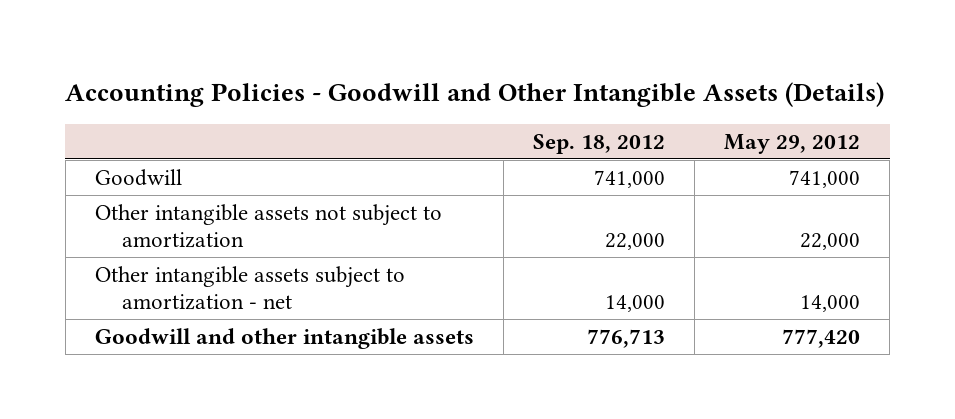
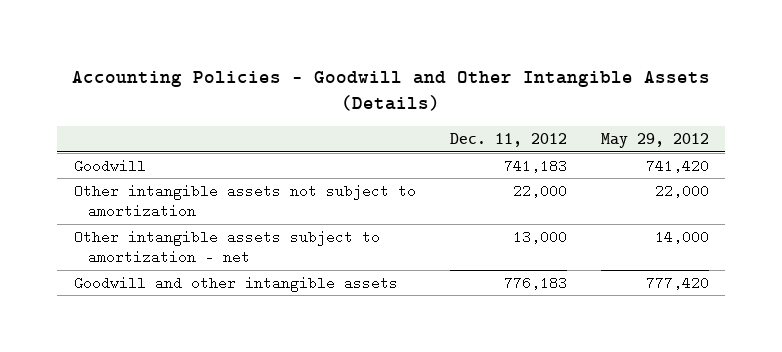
[532,133,665,154] Sep. 18, 2012 -> none
none -> [449,133,567,148] Dec. 11, 2012
[789,170,861,189] 741,000 -> [645,158,709,173] 741,420

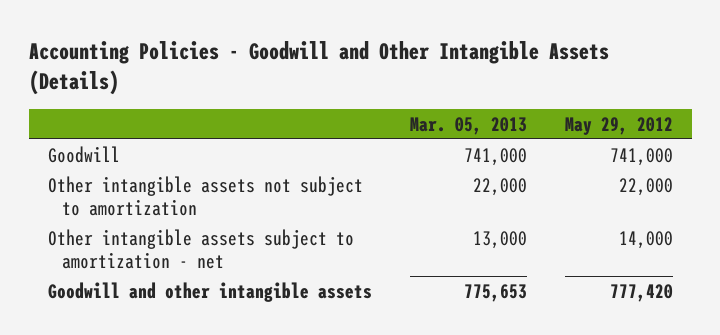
[449,133,567,148] Dec. 11, 2012 -> none
none -> [409,116,527,135] Mar. 05, 2013
[645,158,709,173] 741,420 -> [609,147,673,166] 741,000

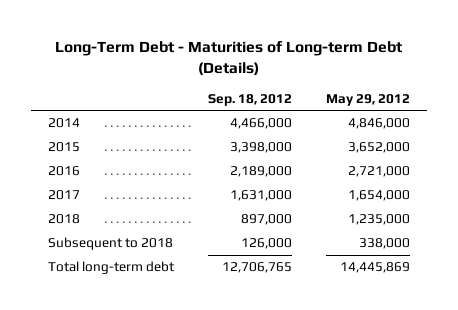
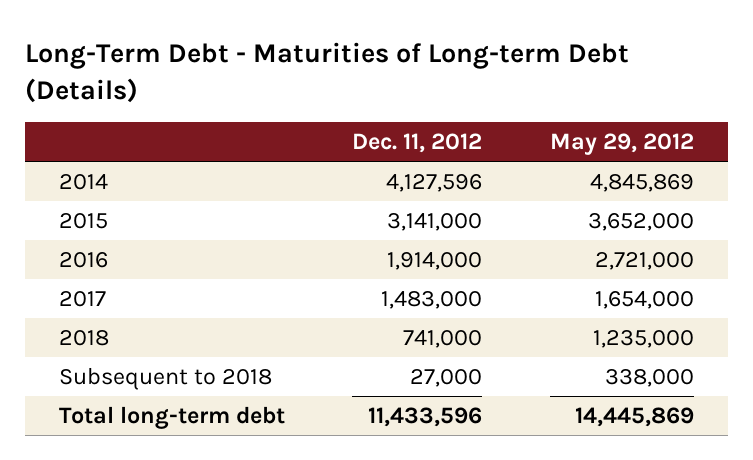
[208,93,293,106] Sep. 18, 2012 -> none
none -> [352,133,483,154] Dec. 11, 2012
[348,118,411,130] 4,846,000 -> [589,173,694,192] 4,845,869

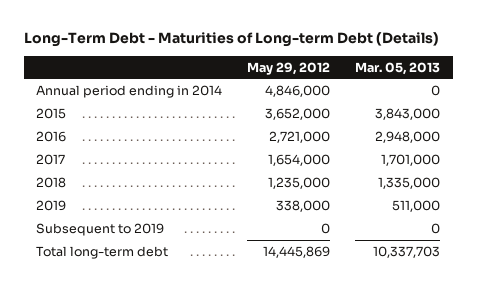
[352,133,483,154] Dec. 11, 2012 -> none
none -> [355,61,441,75] Mar. 05, 2013
[58,173,108,190] 2014 -> [36,84,223,98] Annual period ending in 2014
[589,173,694,192] 4,845,869 -> [265,84,331,97] 4,846,000
[58,366,272,390] Subsequent to 2018 -> [36,199,67,211] 2019
none -> [36,222,165,236] Subsequent to 2019

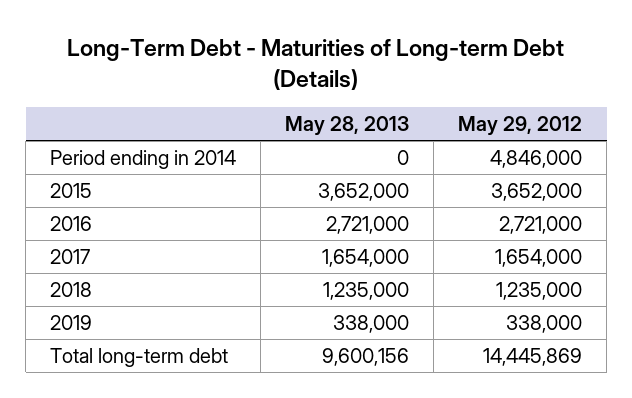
[355,61,441,75] Mar. 05, 2013 -> none
none -> [285,115,410,136] May 28, 2013
[36,84,223,98] Annual period ending in 2014 -> [50,149,237,169] Period ending in 2014
[36,222,165,236] Subsequent to 2019 -> none

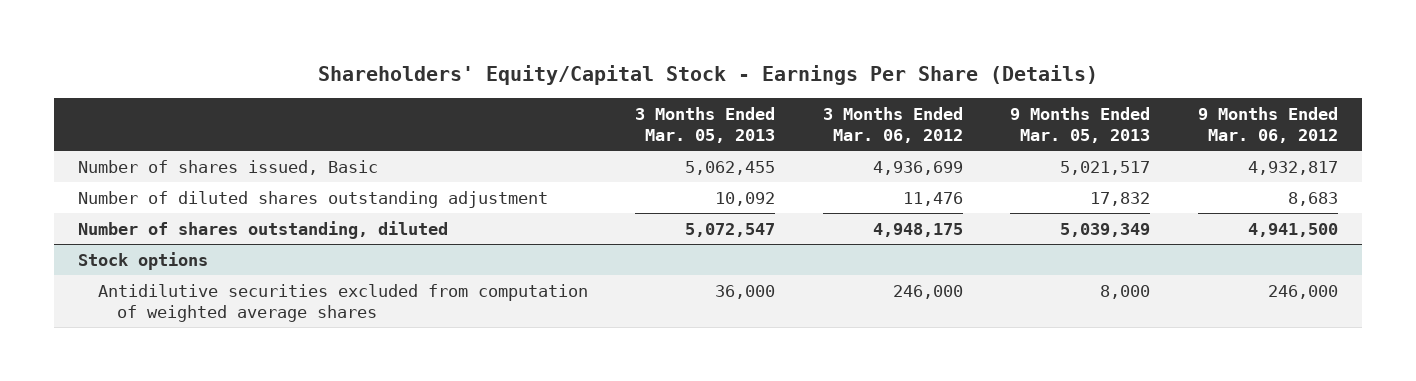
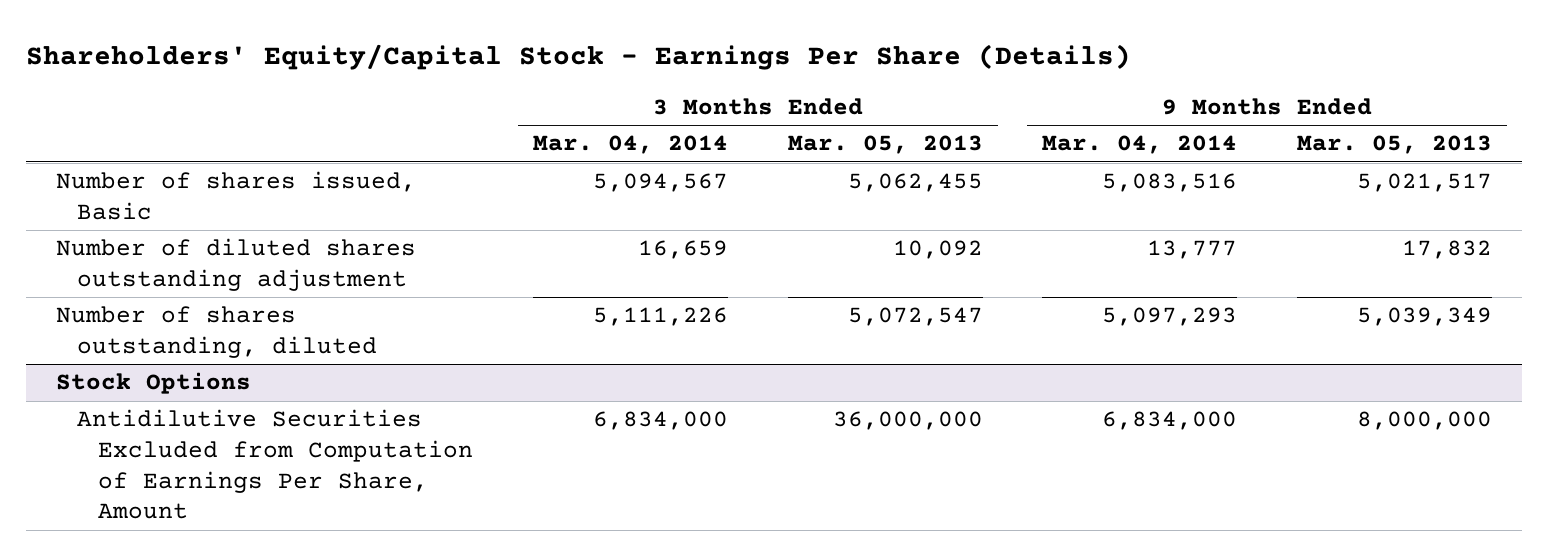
[822,106,963,143] 3 Months Ended Mar. 06, 2012 -> none
[1198,106,1339,143] 9 Months Ended Mar. 06, 2012 -> none
none -> [532,135,728,155] Mar. 04, 2014
none -> [1042,135,1238,155] Mar. 04, 2014
[77,251,208,270] Stock options -> [56,372,252,395] Stock Options
[97,283,588,323] Antidilutive securities excluded from computation of weighted average shares -> [77,409,473,520] Antidilutive Securities Excluded from Computation of Earnings Per Share, Amount
[715,284,776,299] 36,000 -> [832,411,983,431] 36,000,000
[1100,284,1151,299] 8,000 -> [1357,411,1493,431] 8,000,000

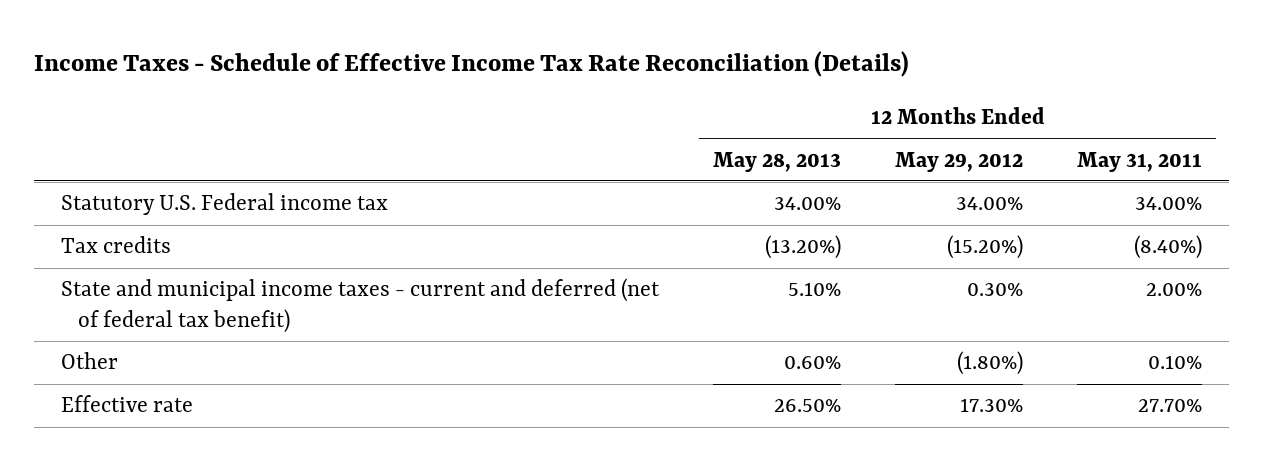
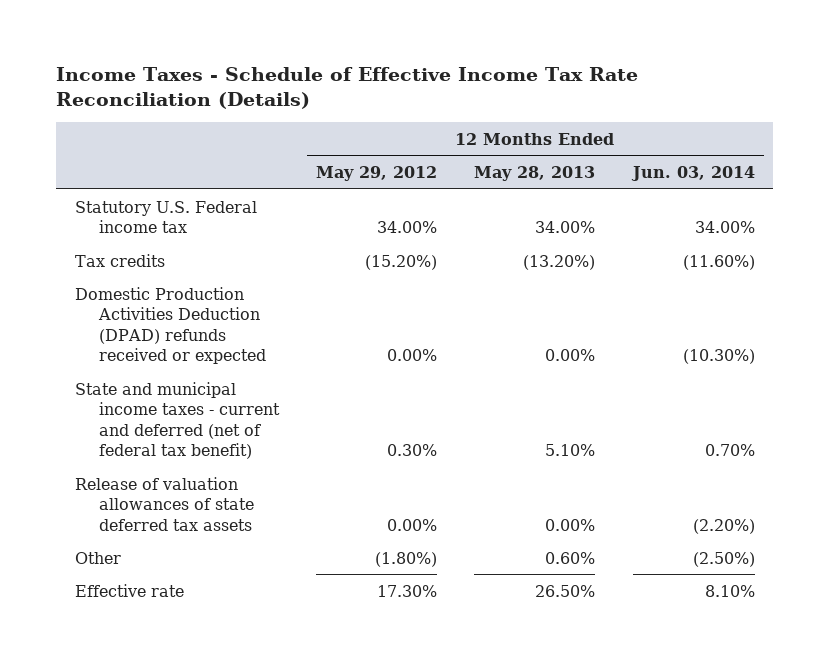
[1077,151,1203,172] May 31, 2011 -> none
none -> [630,166,755,182] Jun. 03, 2014
none -> [74,286,266,365] Domestic Production Activities Deduction (DPAD) refunds received or expected
none -> [74,476,254,531] Release of valuation allowances of state deferred tax assets

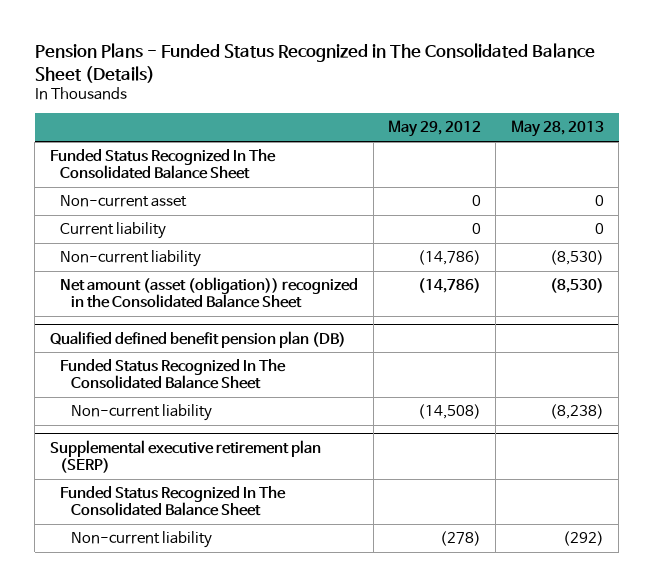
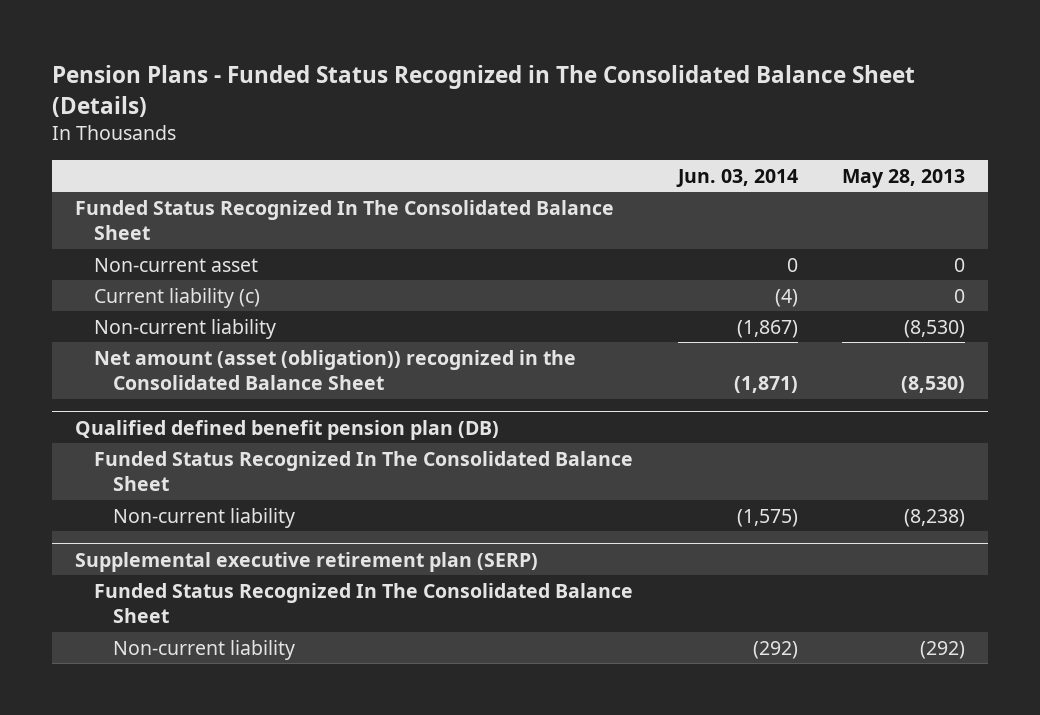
[388,120,482,138] May 29, 2012 -> none
none -> [675,168,798,187] Jun. 03, 2014
[60,222,167,240] Current liability -> [93,287,260,308] Current liability (c)

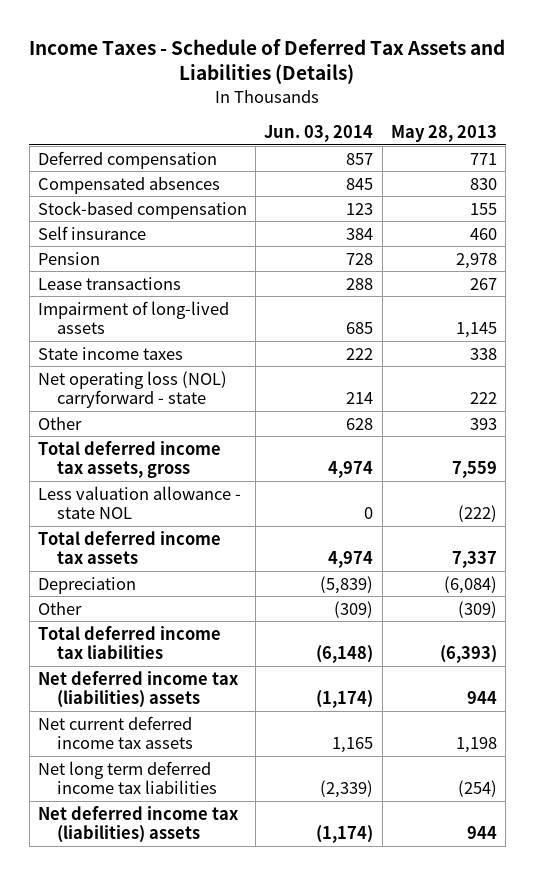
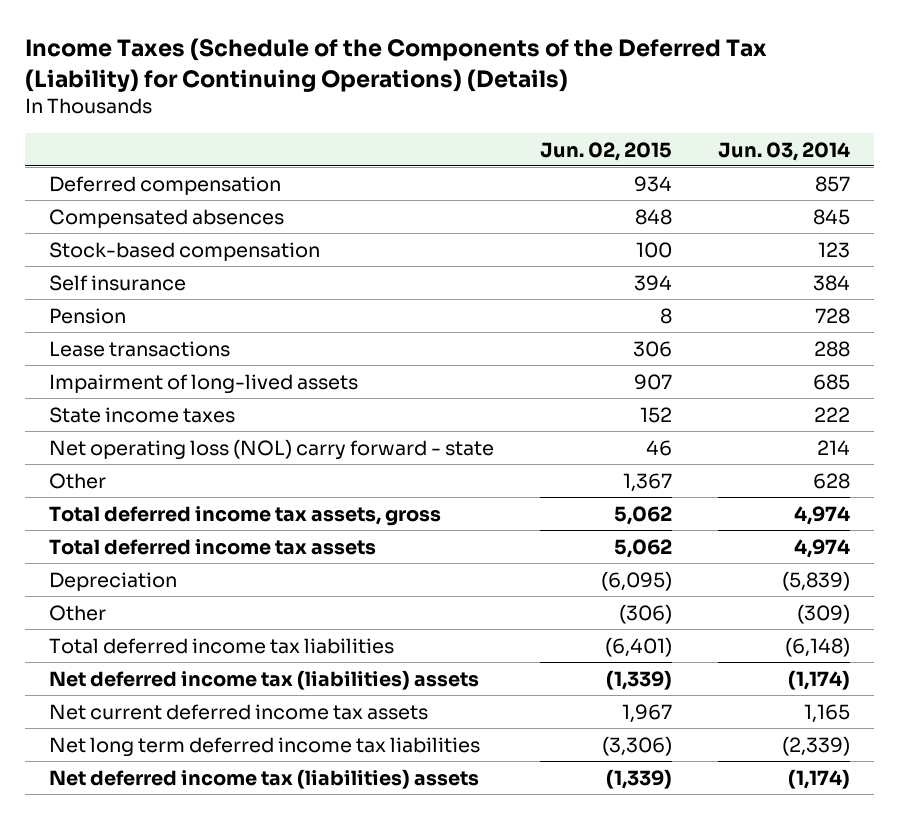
[29,38,506,85] Income Taxes - Schedule of Deferred Tax Assets and Liabilities (Details) -> [25,38,768,92] Income Taxes (Schedule of the Components of the Deferred Tax (Liability) for Continuing Operations) (Details)
[390,124,497,142] May 28, 2013 -> none
none -> [540,141,673,161] Jun. 02, 2015
[38,370,228,408] Net operating loss (NOL) carryforward - state -> [48,438,494,460] Net operating loss (NOL) carry forward - state
[38,485,242,519] Less valuation allowance - state NOL -> none

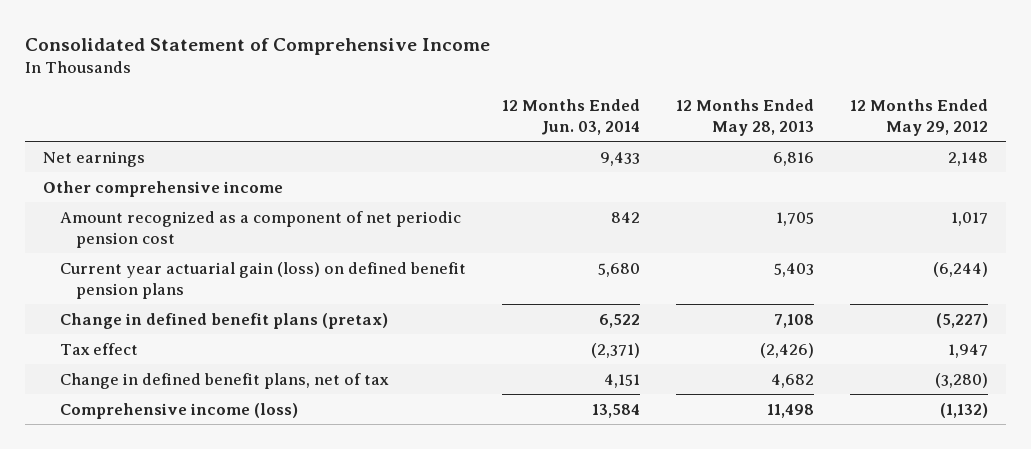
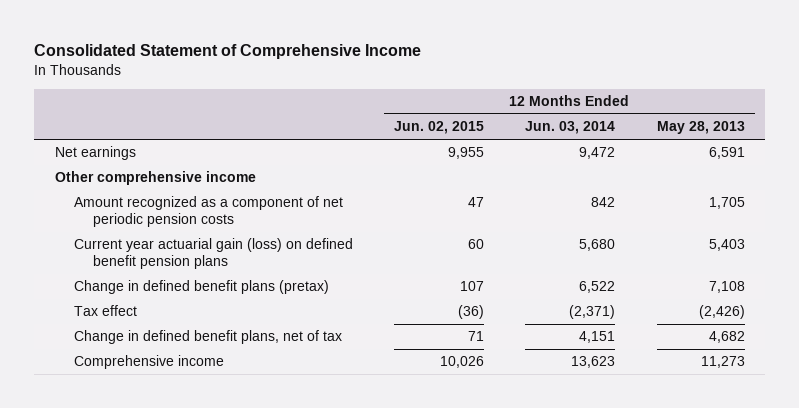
[849,98,988,137] 12 Months Ended May 29, 2012 -> none
none -> [394,121,485,135] Jun. 02, 2015
[599,151,640,166] 9,433 -> [579,147,616,160] 9,472
[772,151,814,166] 6,816 -> [708,147,745,160] 6,591
[59,210,461,249] Amount recognized as a component of net periodic pension cost -> [73,196,343,227] Amount recognized as a component of net periodic pension costs
[59,402,298,419] Comprehensive income (loss) -> [73,355,224,370] Comprehensive income
[591,403,640,418] 13,584 -> [571,356,616,369] 13,623
[766,403,814,418] 11,498 -> [700,356,745,369] 11,273

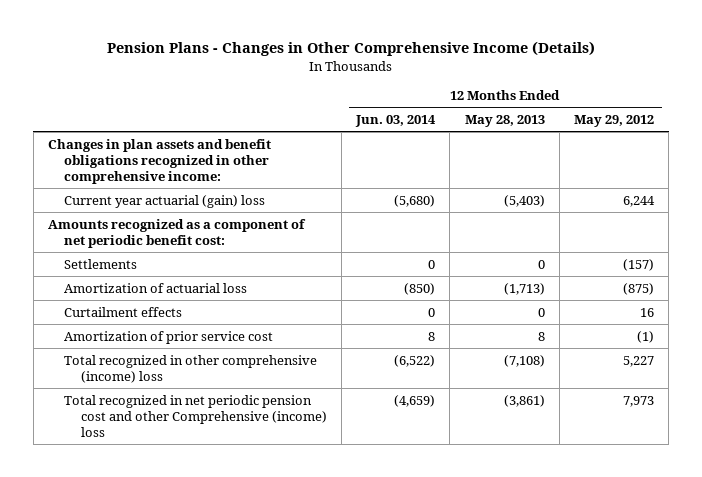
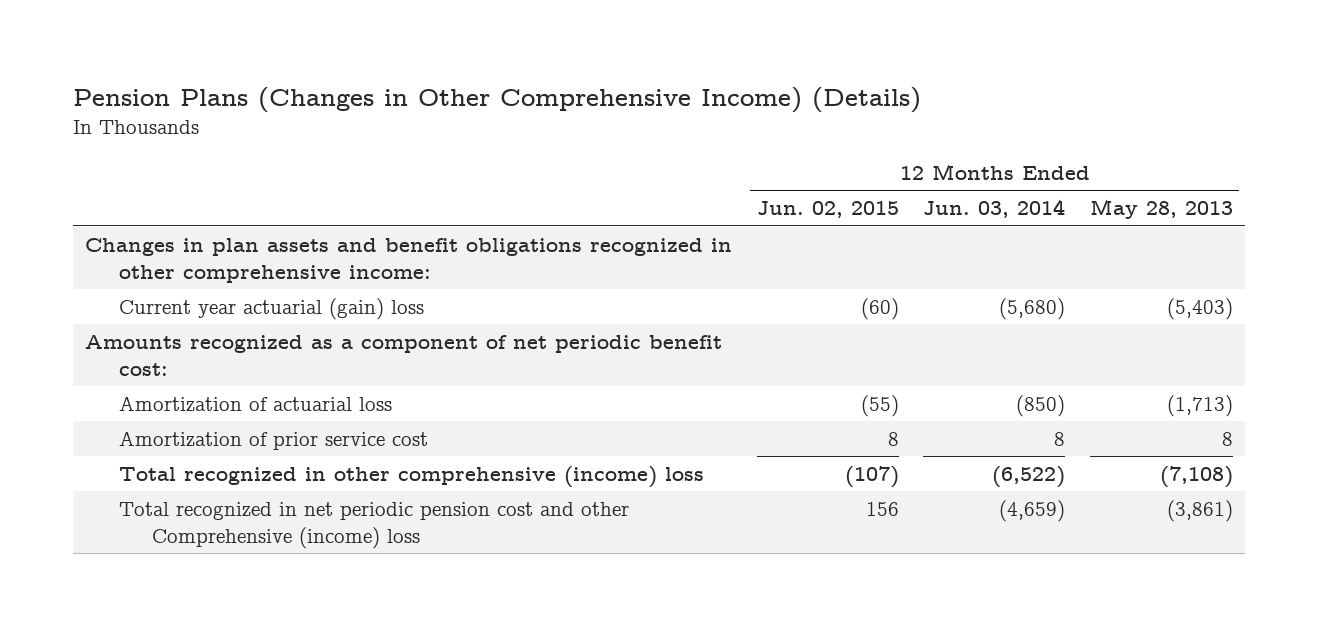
[107,41,596,57] Pension Plans - Changes in Other Comprehensive Income (Details) -> [72,86,921,113] Pension Plans (Changes in Other Comprehensive Income) (Details)
[574,114,655,127] May 29, 2012 -> none
none -> [756,201,899,219] Jun. 02, 2015
[64,258,138,269] Settlements -> none
[64,306,183,317] Curtailment effects -> none

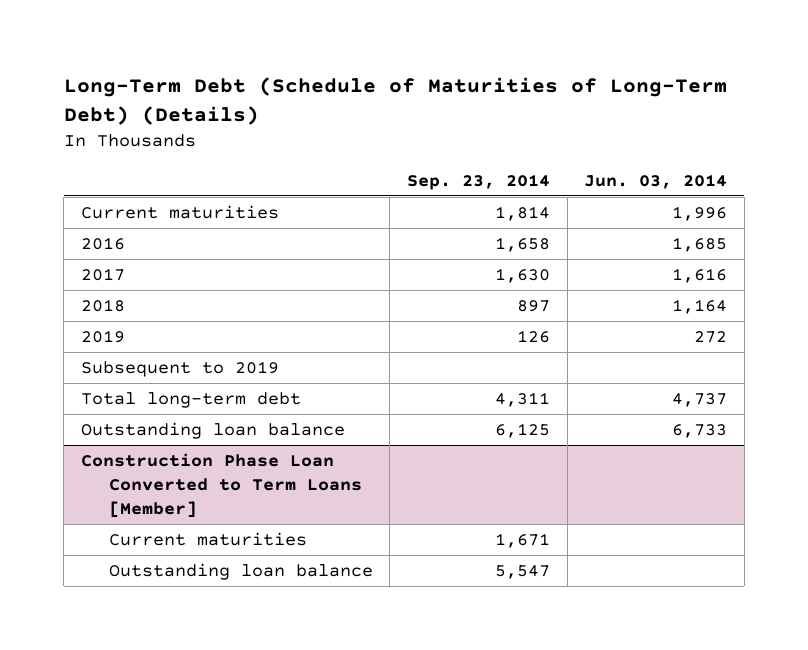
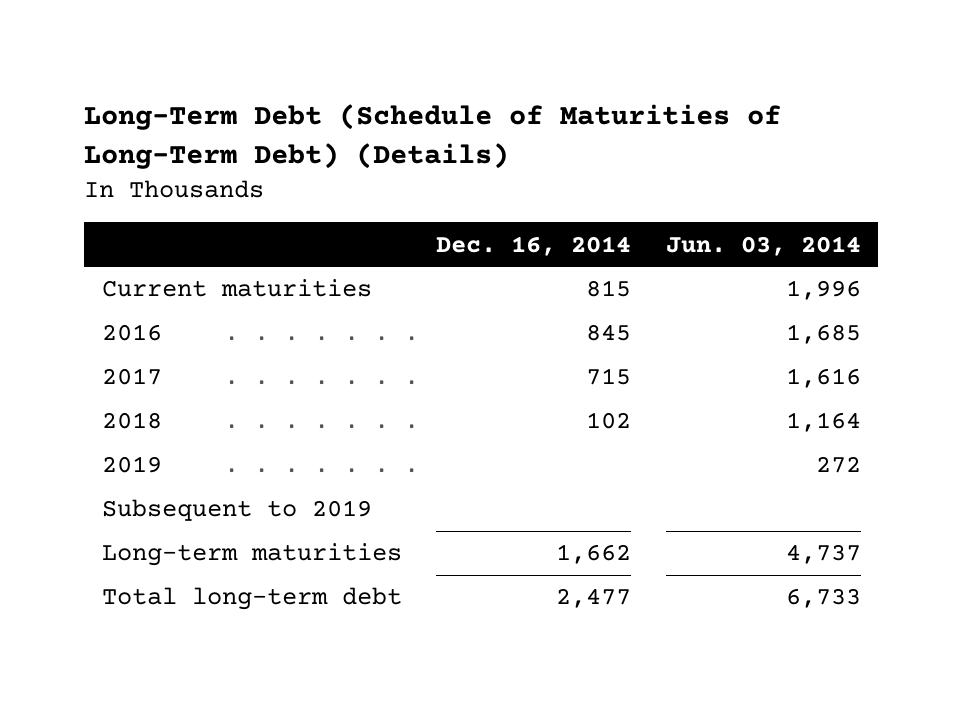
[407,173,551,190] Sep. 23, 2014 -> none
none -> [436,235,632,256] Dec. 16, 2014
[80,421,345,439] Outstanding loan balance -> none
[80,452,362,519] Construction Phase Loan Converted to Term Loans [Member] -> none
[108,531,307,546] Current maturities -> none
[108,562,373,580] Outstanding loan balance -> none
none -> [101,543,402,567] Long-term maturities
[672,392,728,407] 4,737 -> [785,588,861,609] 6,733

